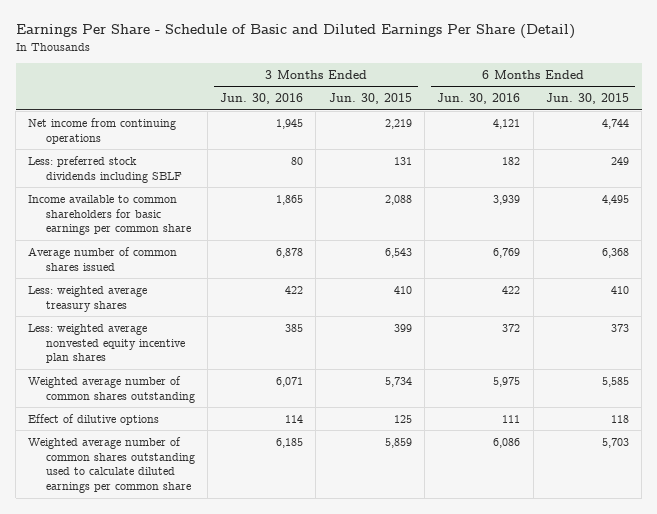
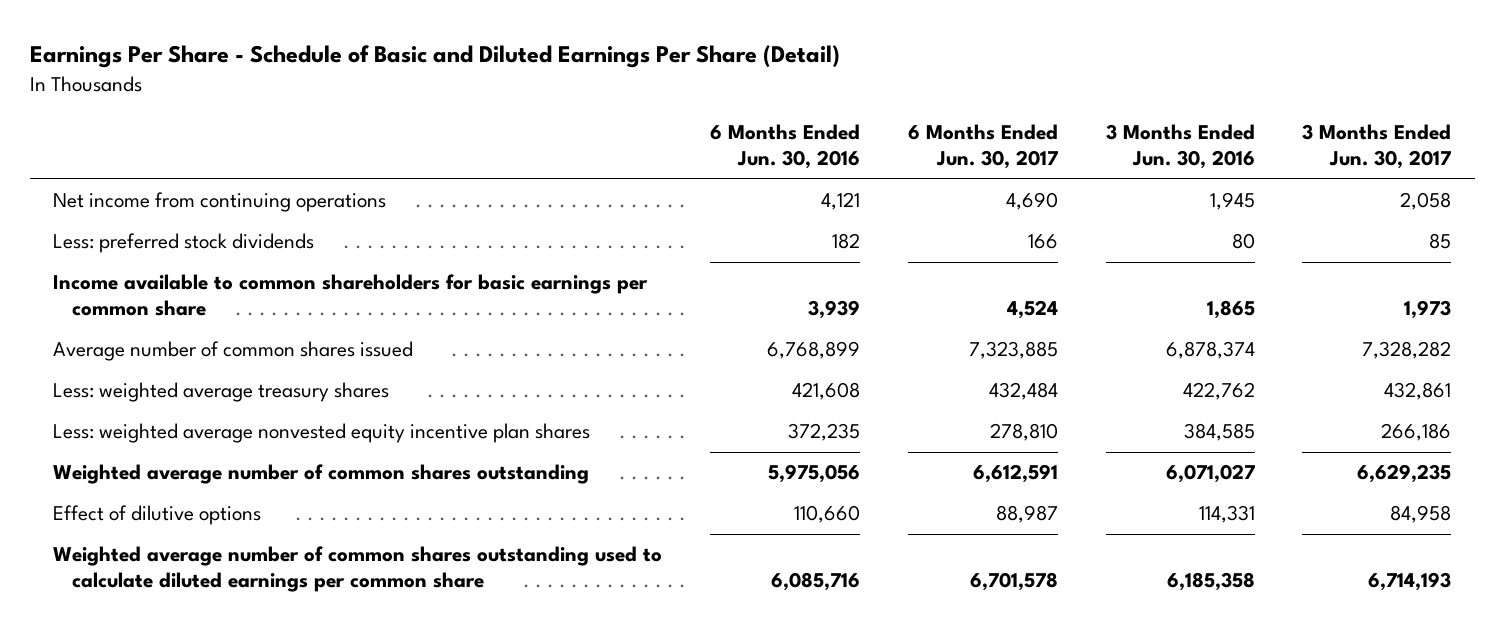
[328,93,412,105] Jun. 30, 2015 -> none
[545,93,629,105] Jun. 30, 2015 -> none
none -> [907,124,1058,170] 6 Months Ended Jun. 30, 2017
none -> [1302,124,1452,170] 3 Months Ended Jun. 30, 2017
[28,155,182,183] Less: preferred stock dividends including SBLF -> [53,233,315,254] Less: preferred stock dividends
[276,247,304,258] 6,878 -> [1165,341,1255,360] 6,878,374
[493,247,521,258] 6,769 -> [767,341,861,360] 6,768,899
[285,285,304,294] 422 -> [1182,382,1255,401] 422,762
[502,285,521,294] 422 -> [792,382,861,401] 421,608
[285,323,304,332] 385 -> [1183,423,1255,442] 384,585
[502,323,521,332] 372 -> [788,423,861,442] 372,235
[276,376,304,387] 6,071 -> [1165,464,1255,484] 6,071,027
[493,376,521,387] 5,975 -> [768,464,861,484] 5,975,056
[285,414,304,423] 114 -> [1198,505,1255,524] 114,331
[502,414,521,423] 111 -> [794,505,861,524] 110,660
[276,437,304,448] 6,185 -> [1166,572,1255,592] 6,185,358
[493,437,521,448] 6,086 -> [771,572,861,592] 6,085,716

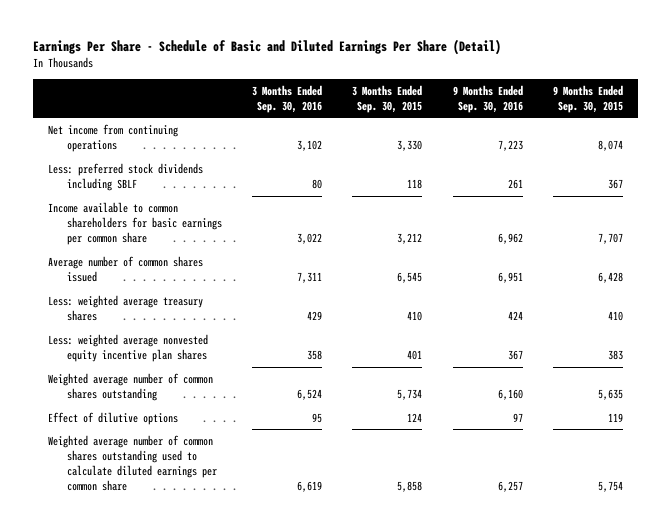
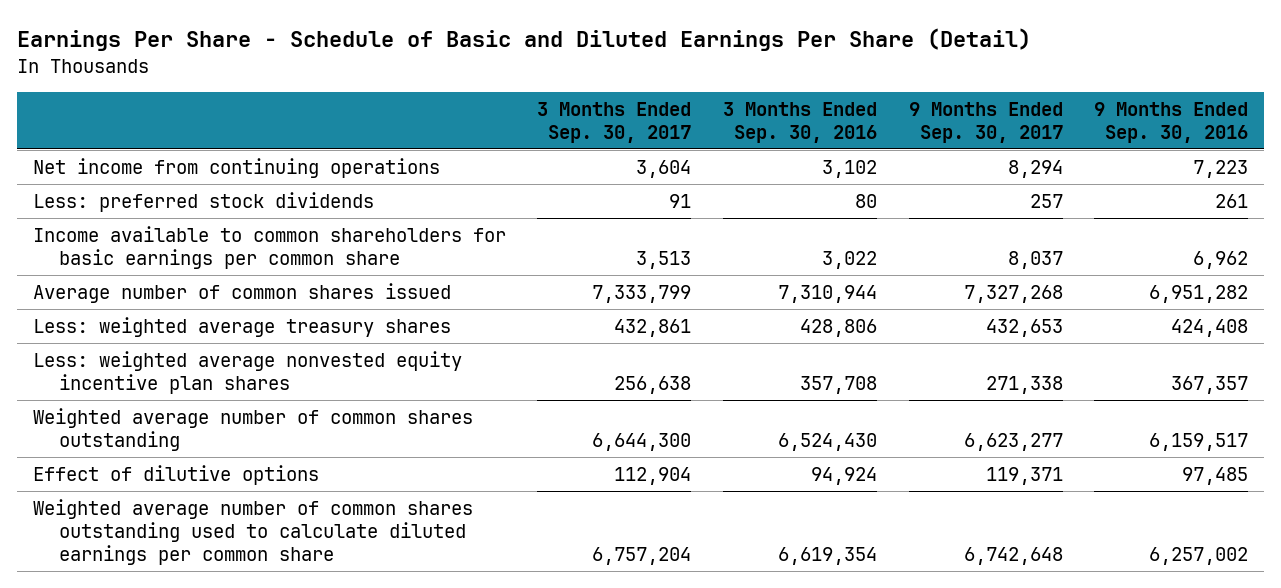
[352,84,423,113] 3 Months Ended Sep. 30, 2015 -> none
[553,84,624,113] 9 Months Ended Sep. 30, 2015 -> none
none -> [537,101,692,143] 3 Months Ended Sep. 30, 2017
none -> [908,101,1063,143] 9 Months Ended Sep. 30, 2017
[48,162,204,191] Less: preferred stock dividends including SBLF -> [32,191,374,212] Less: preferred stock dividends
[297,271,323,283] 7,311 -> [778,284,878,303] 7,310,944
[497,271,523,283] 6,951 -> [1149,284,1249,303] 6,951,282
[307,310,323,320] 429 -> [800,318,878,337] 428,806
[507,310,523,320] 424 -> [1171,318,1249,337] 424,408
[307,349,323,360] 358 -> [800,375,878,394] 357,708
[507,349,523,360] 367 -> [1171,375,1249,394] 367,357
[297,388,323,400] 6,524 -> [778,432,878,451] 6,524,430
[497,388,523,400] 6,160 -> [1149,432,1249,451] 6,159,517
[312,412,323,423] 95 -> [811,466,878,485] 94,924
[512,412,523,422] 97 -> [1182,466,1249,485] 97,485
[297,481,323,493] 6,619 -> [778,546,878,565] 6,619,354
[497,481,523,493] 6,257 -> [1149,546,1249,565] 6,257,002

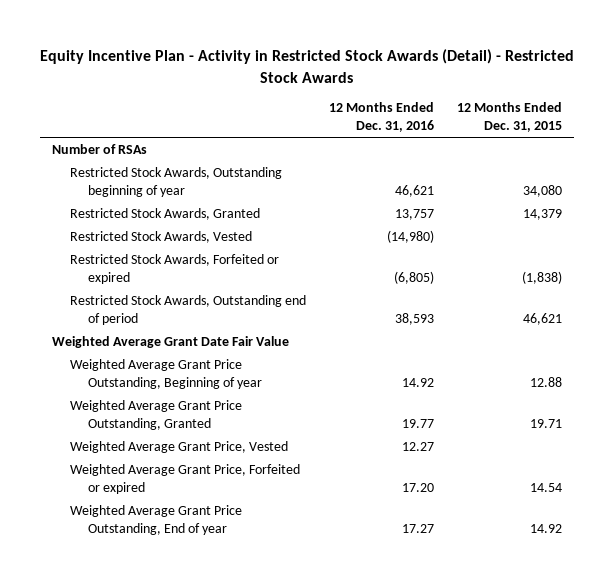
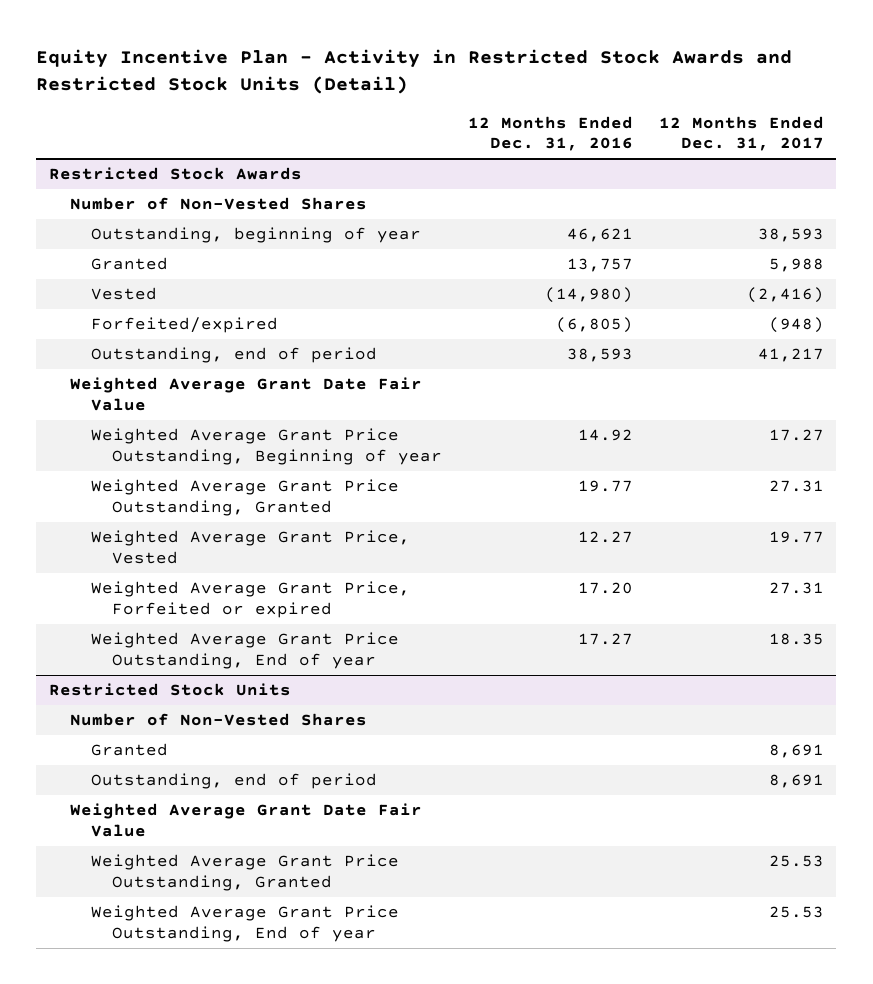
[40,49,575,83] Equity Incentive Plan - Activity in Restricted Stock Awards (Detail) - Restricted Stock Awards -> [36,49,793,95] Equity Incentive Plan - Activity in Restricted Stock Awards and Restricted Stock Units (Detail)
[457,102,563,133] 12 Months Ended Dec. 31, 2015 -> none
none -> [658,116,824,152] 12 Months Ended Dec. 31, 2017
none -> [49,167,303,181] Restricted Stock Awards
[51,144,147,155] Number of RSAs -> [70,197,368,211] Number of Non-Vested Shares
[69,167,282,197] Restricted Stock Awards, Outstanding beginning of year -> [91,227,422,244] Outstanding, beginning of year
[69,208,260,221] Restricted Stock Awards, Granted -> [91,257,169,271] Granted
[69,231,252,244] Restricted Stock Awards, Vested -> [91,287,158,301] Vested
[69,254,279,284] Restricted Stock Awards, Forfeited or expired -> [91,317,279,334] Forfeited/expired
[69,295,306,325] Restricted Stock Awards, Outstanding end of period -> [91,347,378,364] Outstanding, end of period
none -> [49,683,292,697] Restricted Stock Units
none -> [70,713,368,727] Number of Non-Vested Shares
none -> [91,743,169,757] Granted
none -> [91,773,378,790] Outstanding, end of period
none -> [70,803,423,837] Weighted Average Grant Date Fair Value
none -> [91,854,400,891] Weighted Average Grant Price Outstanding, Granted
none -> [91,905,400,942] Weighted Average Grant Price Outstanding, End of year

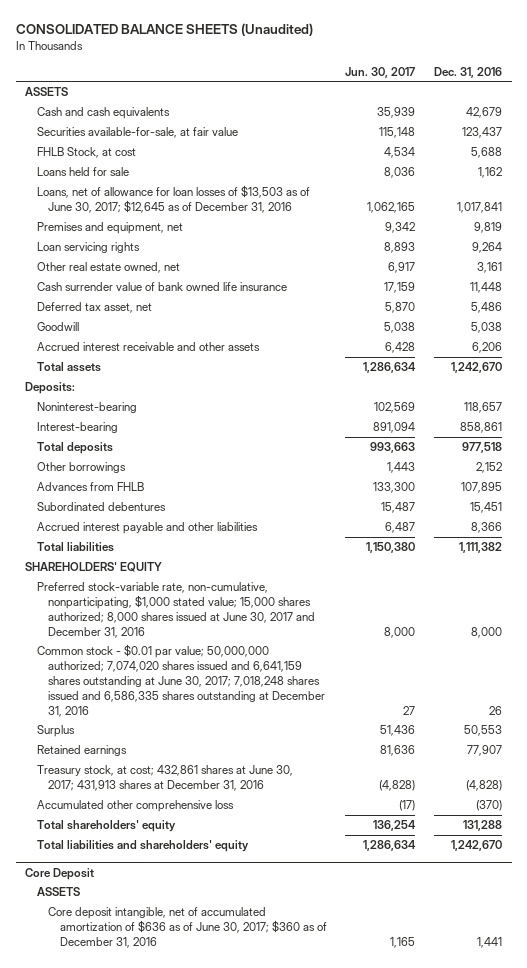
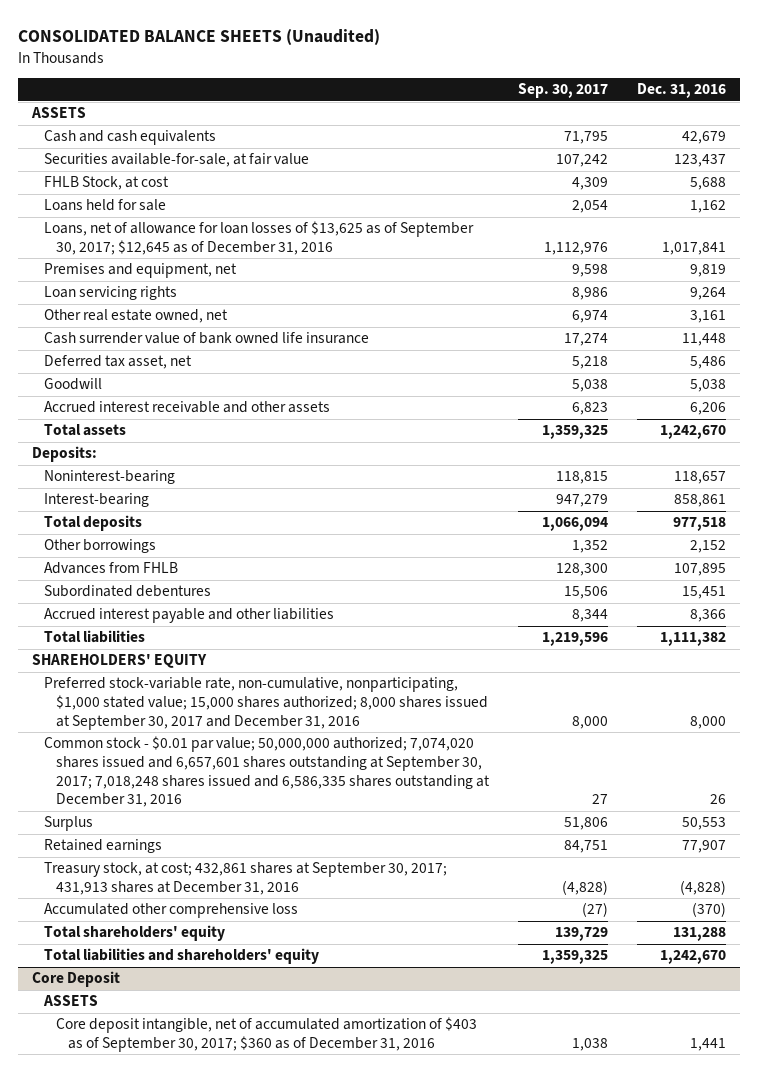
[345,66,416,78] Jun. 30, 2017 -> none
none -> [517,83,608,99] Sep. 30, 2017
[36,185,310,214] Loans, net of allowance for loan losses of $13,503 as of June 30, 2017; $12,645 as of December 31, 2016 -> [44,221,475,256] Loans, net of allowance for loan losses of $13,625 as of September 30, 2017; $12,645 as of December 31, 2016
[36,582,316,638] Preferred stock-variable rate, non-cumulative, nonparticipating, $1,000 stated value; 15,000 shares authorized; 8,000 shares issued at June 30, 2017 and December 31, 2016 -> [44,677,488,730] Preferred stock-variable rate, non-cumulative, nonparticipating, $1,000 stated value; 15,000 shares authorized; 8,000 shares issued at September 30, 2017 and December 31, 2016
[36,644,326,717] Common stock - $0.01 par value; 50,000,000 authorized; 7,074,020 shares issued and 6,641,159 shares outstanding at June 30, 2017; 7,018,248 shares issued and 6,586,335 shares outstanding at December 31, 2016 -> [44,736,490,808] Common stock - $0.01 par value; 50,000,000 authorized; 7,074,020 shares issued and 6,657,601 shares outstanding at September 30, 2017; 7,018,248 shares issued and 6,586,335 shares outstanding at December 31, 2016
[36,765,293,792] Treasury stock, at cost; 432,861 shares at June 30, 2017; 431,913 shares at December 31, 2016 -> [44,862,448,896] Treasury stock, at cost; 432,861 shares at September 30, 2017; 431,913 shares at December 31, 2016
[48,907,327,948] Core deposit intangible, net of accumulated amortization of $636 as of June 30, 2017; $360 as of December 31, 2016 -> [55,1017,477,1053] Core deposit intangible, net of accumulated amortization of $403 as of September 30, 2017; $360 as of December 31, 2016

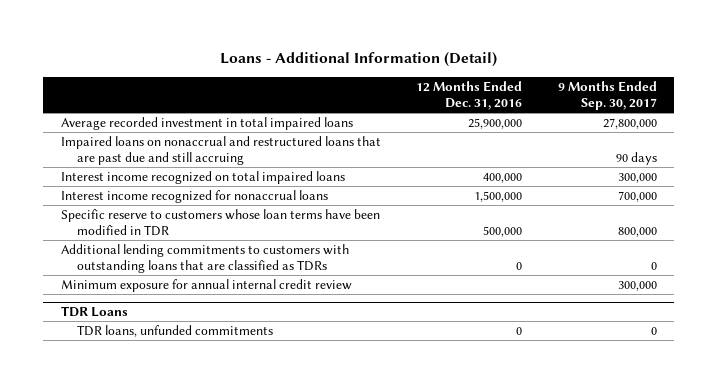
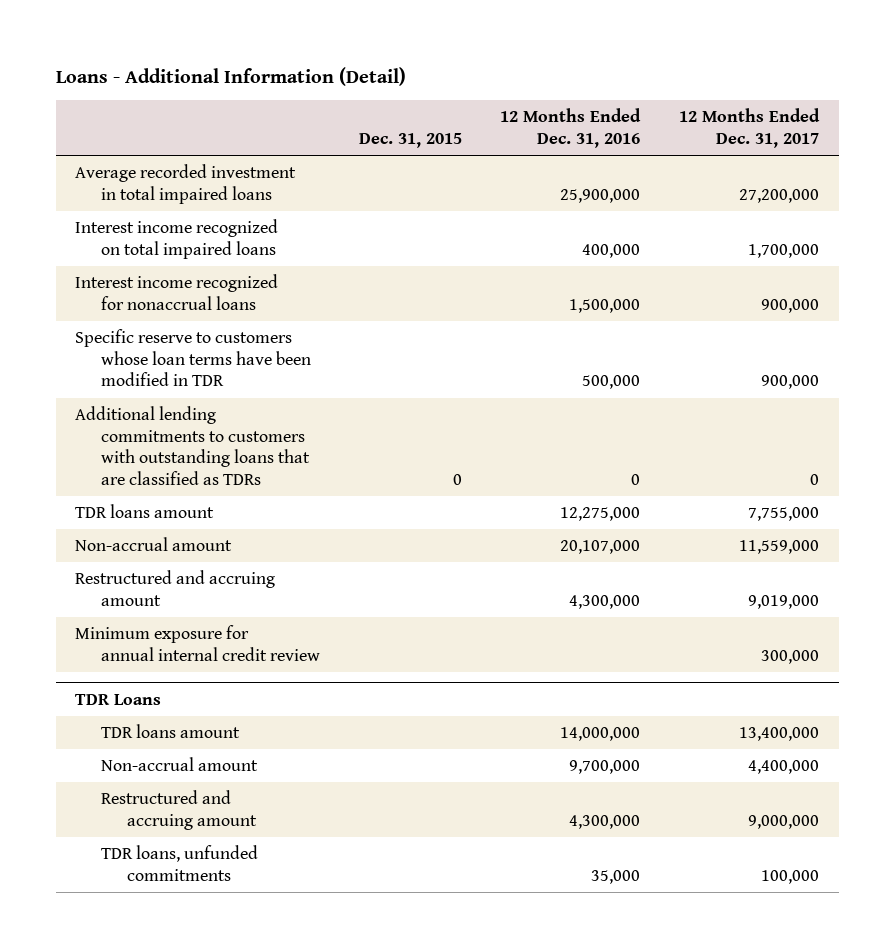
[557,80,657,110] 9 Months Ended Sep. 30, 2017 -> none
none -> [358,132,462,148] Dec. 31, 2015
none -> [679,108,821,148] 12 Months Ended Dec. 31, 2017
[60,136,381,166] Impaired loans on nonaccrual and restructured loans that are past due and still accruing -> none
none -> [74,504,214,519] TDR loans amount
none -> [74,537,232,552] Non-accrual amount
none -> [74,570,275,606] Restructured and accruing amount
none -> [100,724,240,739] TDR loans amount
none -> [100,757,258,772] Non-accrual amount
none -> [100,790,257,830] Restructured and accruing amount
[516,327,523,336] 0 -> [591,869,641,884] 35,000

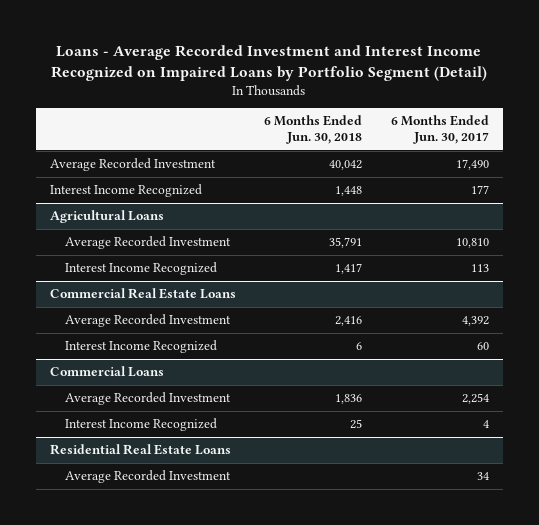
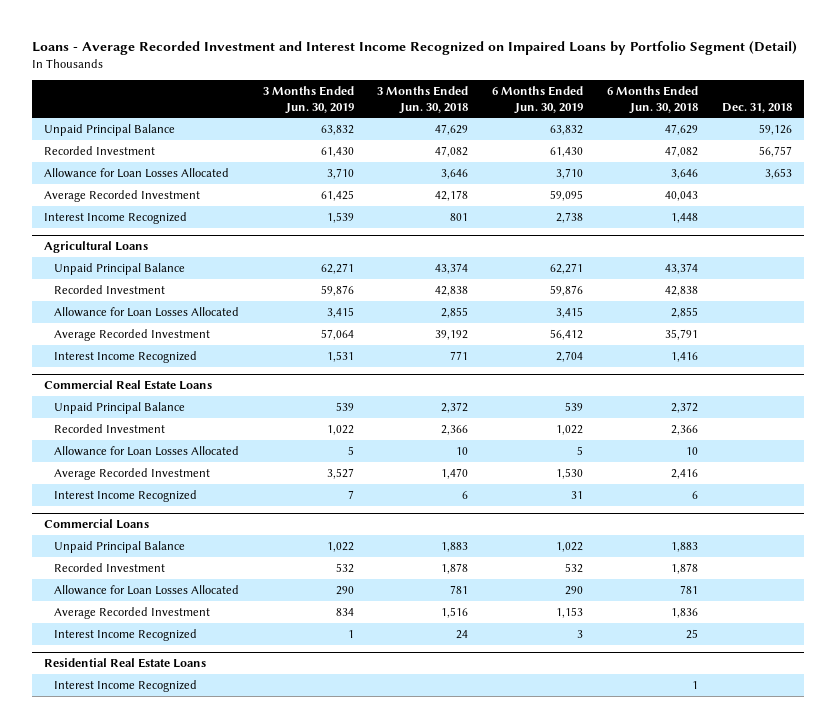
[391,115,490,144] 6 Months Ended Jun. 30, 2017 -> none
none -> [262,86,354,114] 3 Months Ended Jun. 30, 2019
none -> [377,86,469,114] 3 Months Ended Jun. 30, 2018
none -> [492,86,584,114] 6 Months Ended Jun. 30, 2019
none -> [721,102,792,113] Dec. 31, 2018
none -> [44,123,176,136] Unpaid Principal Balance
none -> [44,145,156,155] Recorded Investment
none -> [44,167,230,178] Allowance for Loan Losses Allocated
[329,160,363,171] 40,042 -> [665,190,699,201] 40,043
none -> [53,262,185,275] Unpaid Principal Balance
none -> [53,284,165,294] Recorded Investment
none -> [53,306,239,317] Allowance for Loan Losses Allocated
[335,263,363,275] 1,417 -> [671,351,699,362] 1,416
none -> [53,401,185,414] Unpaid Principal Balance
none -> [53,423,165,433] Recorded Investment
none -> [53,445,239,456] Allowance for Loan Losses Allocated
none -> [53,540,185,553] Unpaid Principal Balance
none -> [53,562,165,572] Recorded Investment
none -> [53,584,239,595] Allowance for Loan Losses Allocated
[64,470,231,484] Average Recorded Investment -> none
none -> [53,679,197,692] Interest Income Recognized

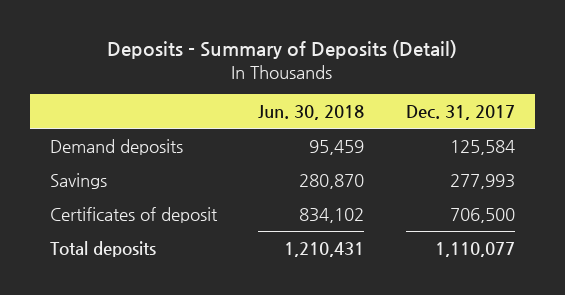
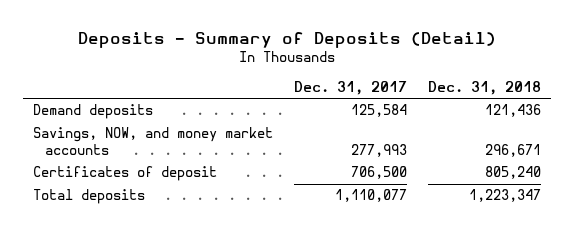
[258,105,365,121] Jun. 30, 2018 -> none
none -> [427,81,541,96] Dec. 31, 2018
[50,172,108,189] Savings -> [33,127,274,156] Savings, NOW, and money market accounts

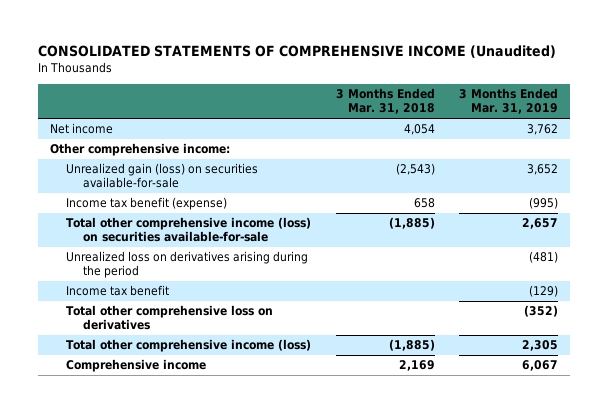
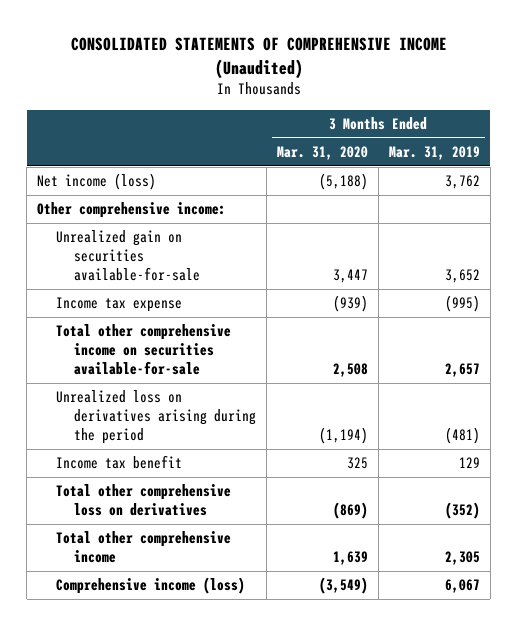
[335,88,435,115] 3 Months Ended Mar. 31, 2018 -> none
none -> [276,146,368,161] Mar. 31, 2020
[50,123,114,135] Net income -> [37,173,157,191] Net income (loss)
[66,163,259,189] Unrealized gain (loss) on securities available-for-sale -> [55,230,200,282] Unrealized gain on securities available-for-sale
[66,197,228,211] Income tax benefit (expense) -> [55,297,182,313] Income tax expense
[66,217,312,243] Total other comprehensive income (loss) on securities available-for-sale -> [55,324,231,376] Total other comprehensive income on securities available-for-sale
[528,285,558,298] (129) -> [458,457,480,469] 129
[66,339,312,353] Total other comprehensive income (loss) -> [55,531,231,564] Total other comprehensive income
[66,359,207,373] Comprehensive income -> [55,577,245,595] Comprehensive income (loss)

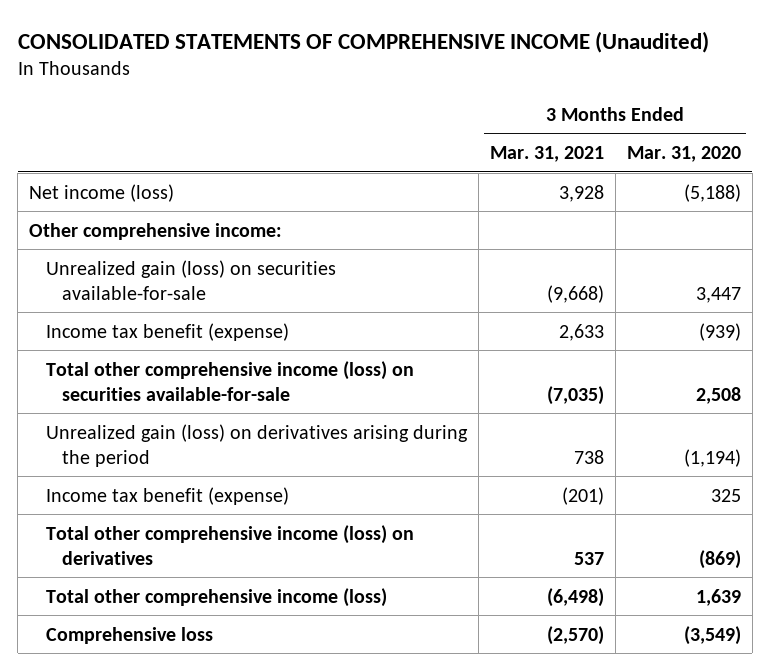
[388,146,480,161] Mar. 31, 2019 -> none
none -> [489,146,604,163] Mar. 31, 2021
[55,230,200,282] Unrealized gain on securities available-for-sale -> [45,259,336,300] Unrealized gain (loss) on securities available-for-sale
[55,297,182,313] Income tax expense -> [45,322,289,341] Income tax benefit (expense)
[55,324,231,376] Total other comprehensive income on securities available-for-sale -> [45,360,414,401] Total other comprehensive income (loss) on securities available-for-sale
[55,390,256,445] Unrealized loss on derivatives arising during the period -> [45,423,468,467] Unrealized gain (loss) on derivatives arising during the period
[55,455,182,470] Income tax benefit -> [45,486,289,505] Income tax benefit (expense)
[55,484,231,517] Total other comprehensive loss on derivatives -> [45,524,414,565] Total other comprehensive income (loss) on derivatives
[55,531,231,564] Total other comprehensive income -> [45,587,387,607] Total other comprehensive income (loss)
[55,577,245,595] Comprehensive income (loss) -> [45,626,213,644] Comprehensive loss

